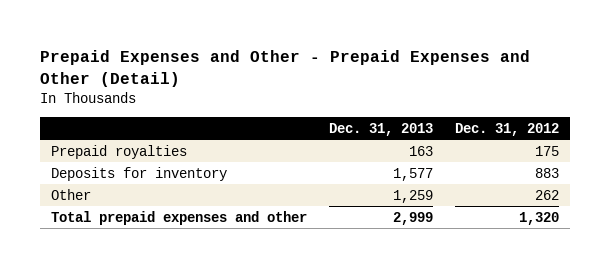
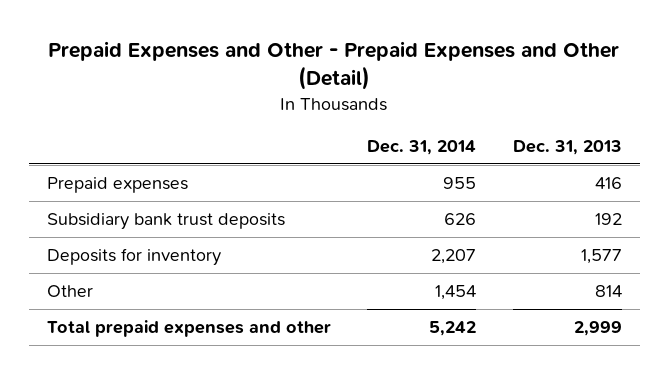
[454,122,559,136] Dec. 31, 2012 -> none
none -> [367,139,477,155] Dec. 31, 2014
[51,144,188,159] Prepaid royalties -> none
none -> [46,177,188,194] Prepaid expenses
none -> [46,213,285,231] Subsidiary bank trust deposits
[392,189,433,203] 1,259 -> [594,285,622,298] 814

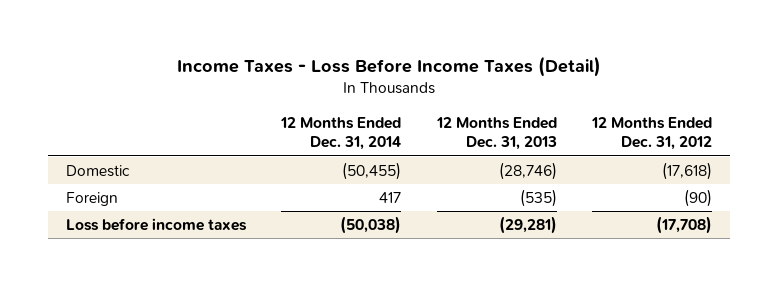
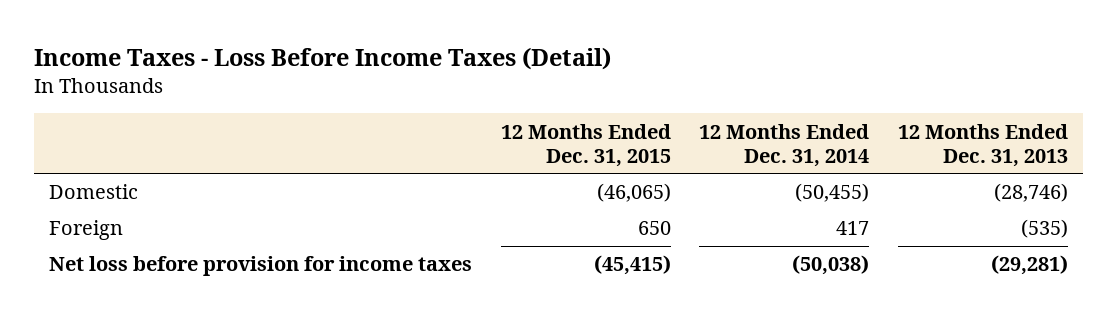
[590,116,712,151] 12 Months Ended Dec. 31, 2012 -> none
none -> [500,123,671,167] 12 Months Ended Dec. 31, 2015
[65,217,247,231] Loss before income taxes -> [48,256,472,277] Net loss before provision for income taxes

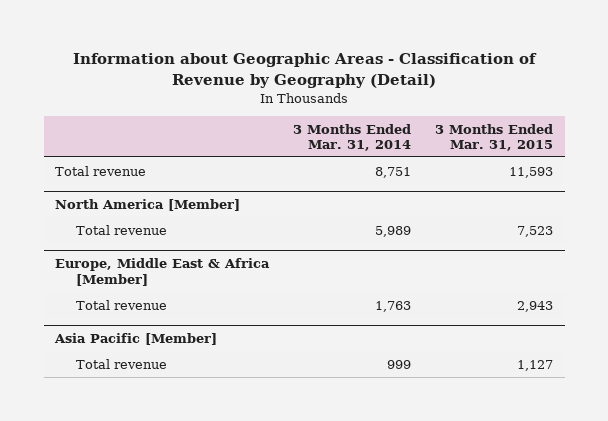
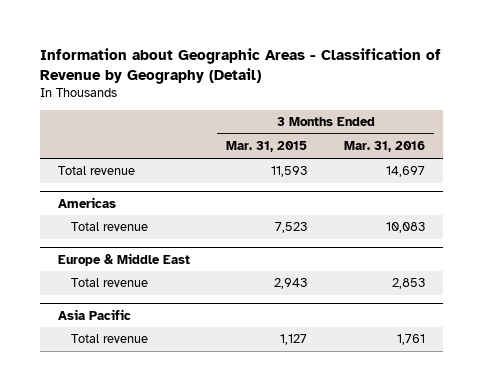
[293,123,412,152] 3 Months Ended Mar. 31, 2014 -> none
none -> [343,141,425,153] Mar. 31, 2016
[55,199,241,212] North America [Member] -> none
none -> [58,196,117,208] Americas
[55,258,271,286] Europe, Middle East & Africa [Member] -> [58,252,191,266] Europe & Middle East
[54,333,218,346] Asia Pacific [Member] -> [58,308,132,320] Asia Pacific

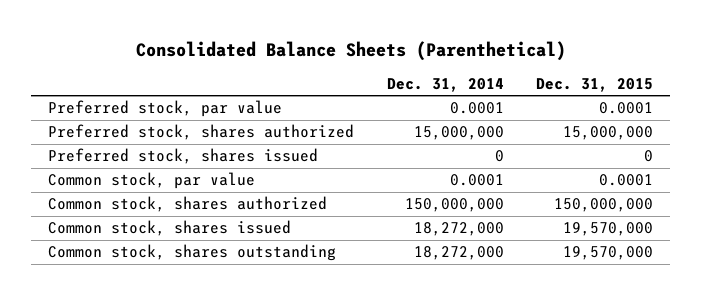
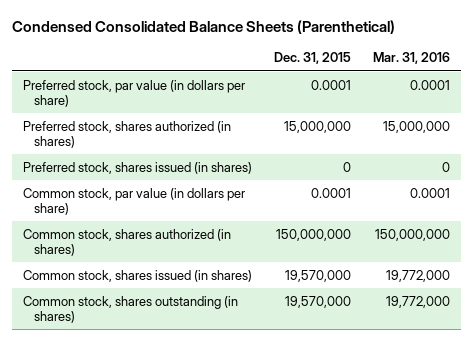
[135,40,566,61] Consolidated Balance Sheets (Parenthetical) -> [12,20,396,35] Condensed Consolidated Balance Sheets (Parenthetical)
[386,77,504,92] Dec. 31, 2014 -> none
none -> [372,52,450,65] Mar. 31, 2016
[47,100,282,118] Preferred stock, par value -> [23,79,246,107] Preferred stock, par value (in dollars per share)
[47,124,354,141] Preferred stock, shares authorized -> [23,120,232,148] Preferred stock, shares authorized (in shares)
[47,148,318,165] Preferred stock, shares issued -> [23,161,253,174] Preferred stock, shares issued (in shares)
[47,172,255,190] Common stock, par value -> [23,187,246,215] Common stock, par value (in dollars per share)
[47,196,327,213] Common stock, shares authorized -> [23,228,232,256] Common stock, shares authorized (in shares)
[47,220,291,237] Common stock, shares issued -> [23,269,253,282] Common stock, shares issued (in shares)
[47,244,336,262] Common stock, shares outstanding -> [23,295,239,323] Common stock, shares outstanding (in shares)

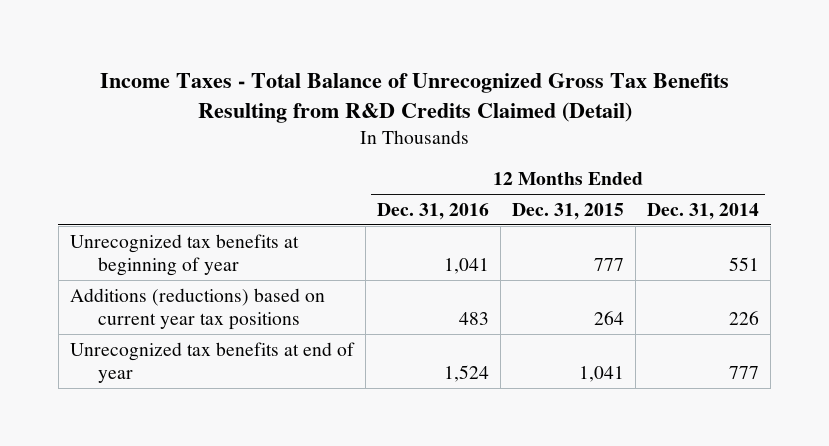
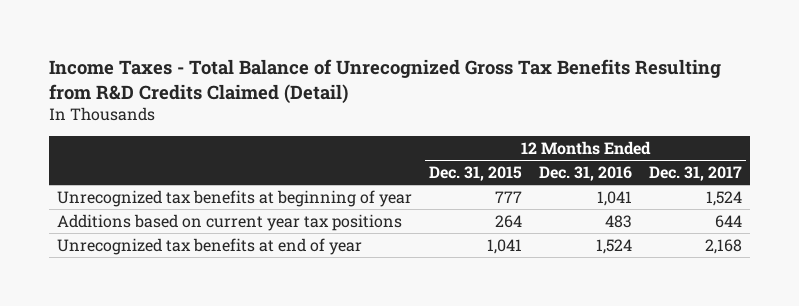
[647,203,760,221] Dec. 31, 2014 -> none
none -> [648,166,742,182] Dec. 31, 2017
[69,287,325,330] Additions (reductions) based on current year tax positions -> [57,213,403,231] Additions based on current year tax positions

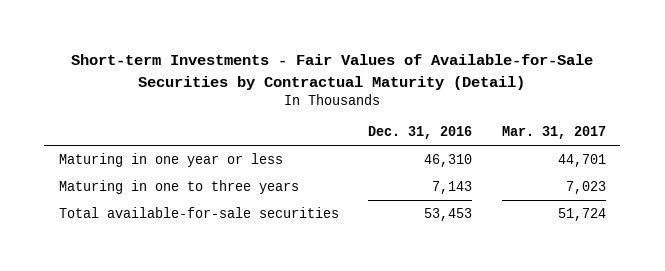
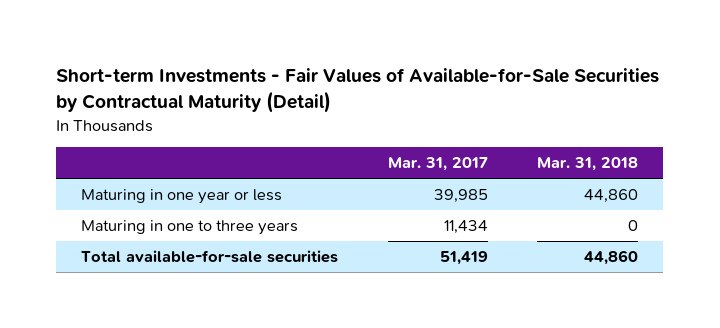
[368,126,473,140] Dec. 31, 2016 -> none
none -> [537,157,639,172] Mar. 31, 2018
[557,153,606,167] 44,701 -> [433,189,488,204] 39,985
[565,180,606,194] 7,023 -> [443,220,488,235] 11,434
[557,207,606,221] 51,724 -> [439,251,488,266] 51,419

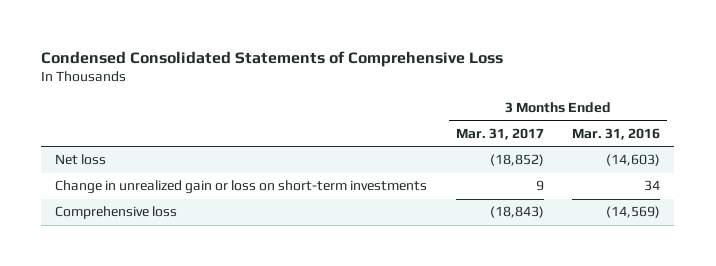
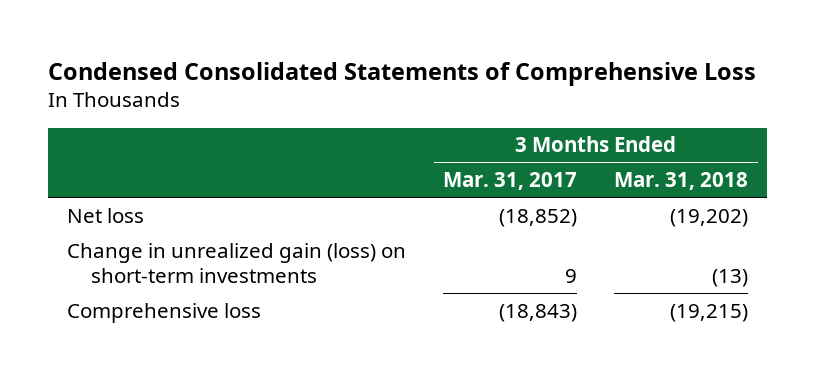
[572,127,661,140] Mar. 31, 2016 -> none
none -> [614,172,749,191] Mar. 31, 2018
[55,180,428,195] Change in unrealized gain or loss on short-term investments -> [66,242,406,283] Change in unrealized gain (loss) on short-term investments

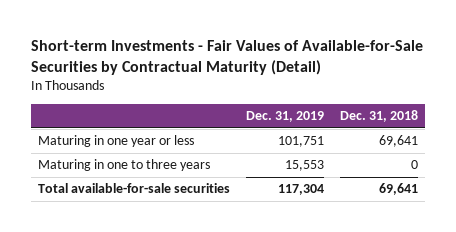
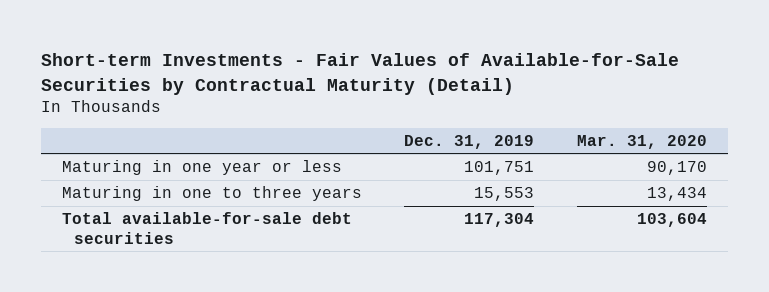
[339,109,418,122] Dec. 31, 2018 -> none
none -> [576,134,707,149] Mar. 31, 2020
[38,183,231,194] Total available-for-sale securities -> [62,212,353,244] Total available-for-sale debt securities

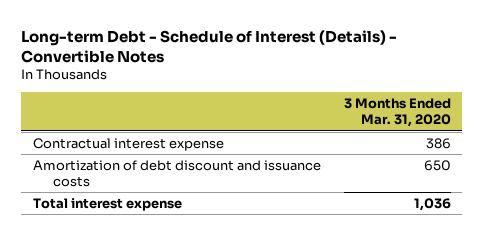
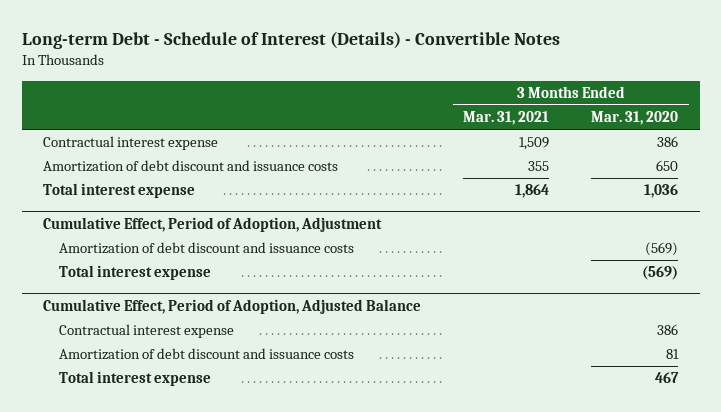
none -> [463,111,550,126] Mar. 31, 2021
none -> [42,216,382,232] Cumulative Effect, Period of Adoption, Adjustment
none -> [58,242,354,255] Amortization of debt discount and issuance costs
none -> [58,265,211,281] Total interest expense
none -> [42,298,421,314] Cumulative Effect, Period of Adoption, Adjusted Balance
none -> [58,324,234,339] Contractual interest expense
none -> [58,348,354,361] Amortization of debt discount and issuance costs
none -> [58,371,211,387] Total interest expense

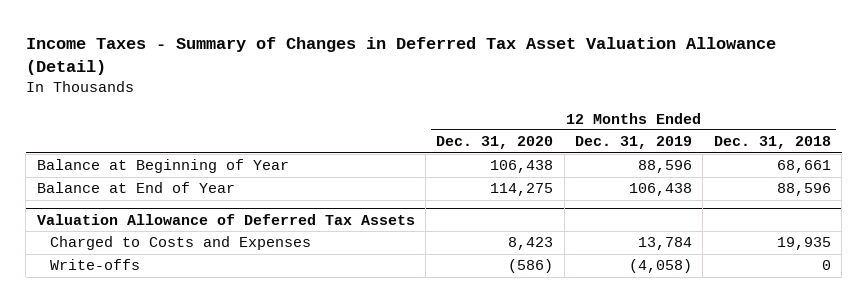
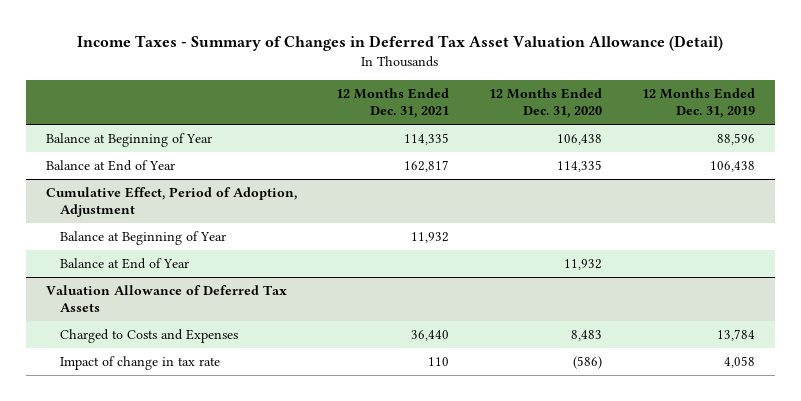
[713,136,831,150] Dec. 31, 2018 -> none
none -> [336,88,450,119] 12 Months Ended Dec. 31, 2021
[490,183,554,197] 114,275 -> [557,159,603,172] 114,335
none -> [45,186,297,217] Cumulative Effect, Period of Adoption, Adjustment
none -> [60,230,227,245] Balance at Beginning of Year
none -> [60,257,190,269] Balance at End of Year
[49,259,140,271] Write-offs -> none
[508,237,554,251] 8,423 -> [571,329,603,341] 8,483
none -> [60,355,221,370] Impact of change in tax rate

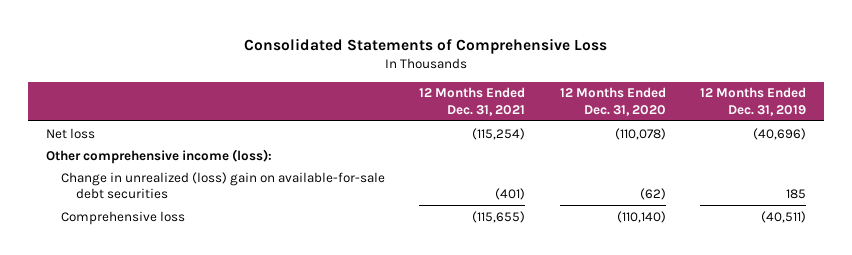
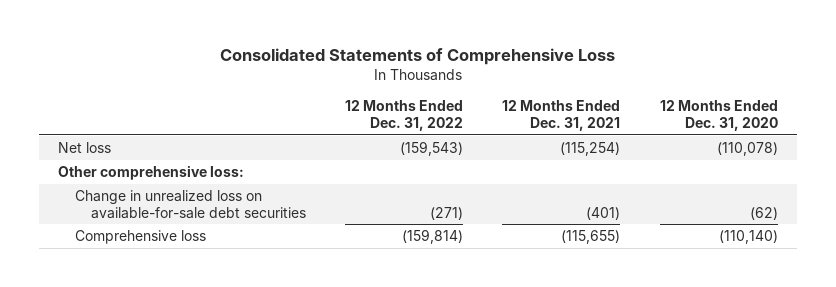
[700,87,807,116] 12 Months Ended Dec. 31, 2019 -> none
none -> [344,100,463,131] 12 Months Ended Dec. 31, 2022
[45,148,272,164] Other comprehensive income (loss): -> [58,164,245,180] Other comprehensive loss:
[60,171,385,200] Change in unrealized (loss) gain on available-for-sale debt securities -> [74,189,306,219] Change in unrealized loss on available-for-sale debt securities

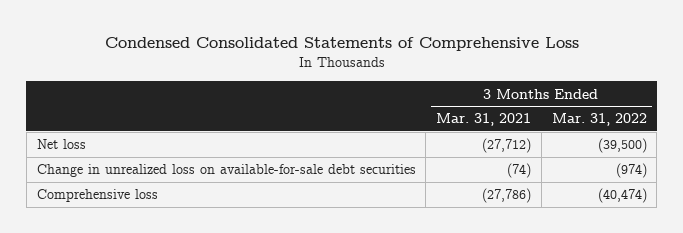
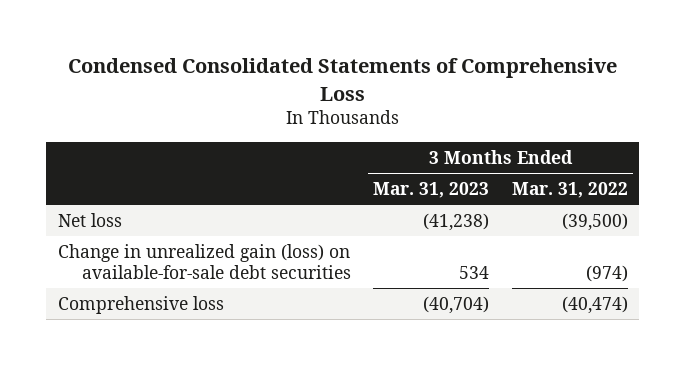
[436,113,532,127] Mar. 31, 2021 -> none
none -> [373,182,490,199] Mar. 31, 2023
[36,164,416,178] Change in unrealized loss on available-for-sale debt securities -> [57,243,351,280] Change in unrealized gain (loss) on available-for-sale debt securities

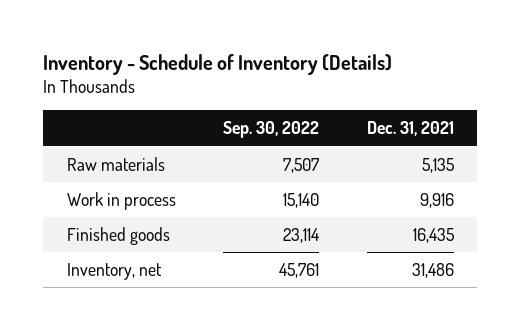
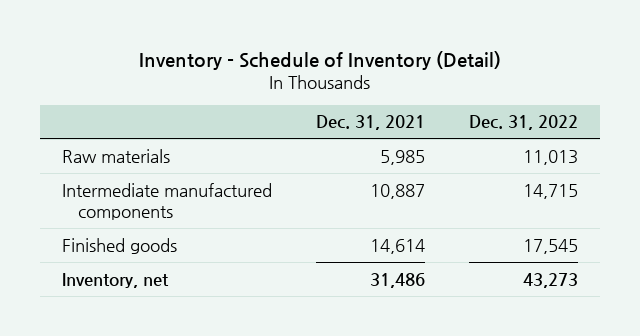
[42,53,392,75] Inventory - Schedule of Inventory (Details) -> [138,50,501,70] Inventory - Schedule of Inventory (Detail)
[223,121,320,139] Sep. 30, 2022 -> none
none -> [468,115,578,131] Dec. 31, 2022
[66,192,176,211] Work in process -> none
[421,158,454,174] 5,135 -> [379,149,425,165] 5,985
none -> [61,182,272,220] Intermediate manufactured components
[412,228,454,244] 16,435 -> [369,238,425,254] 14,614

